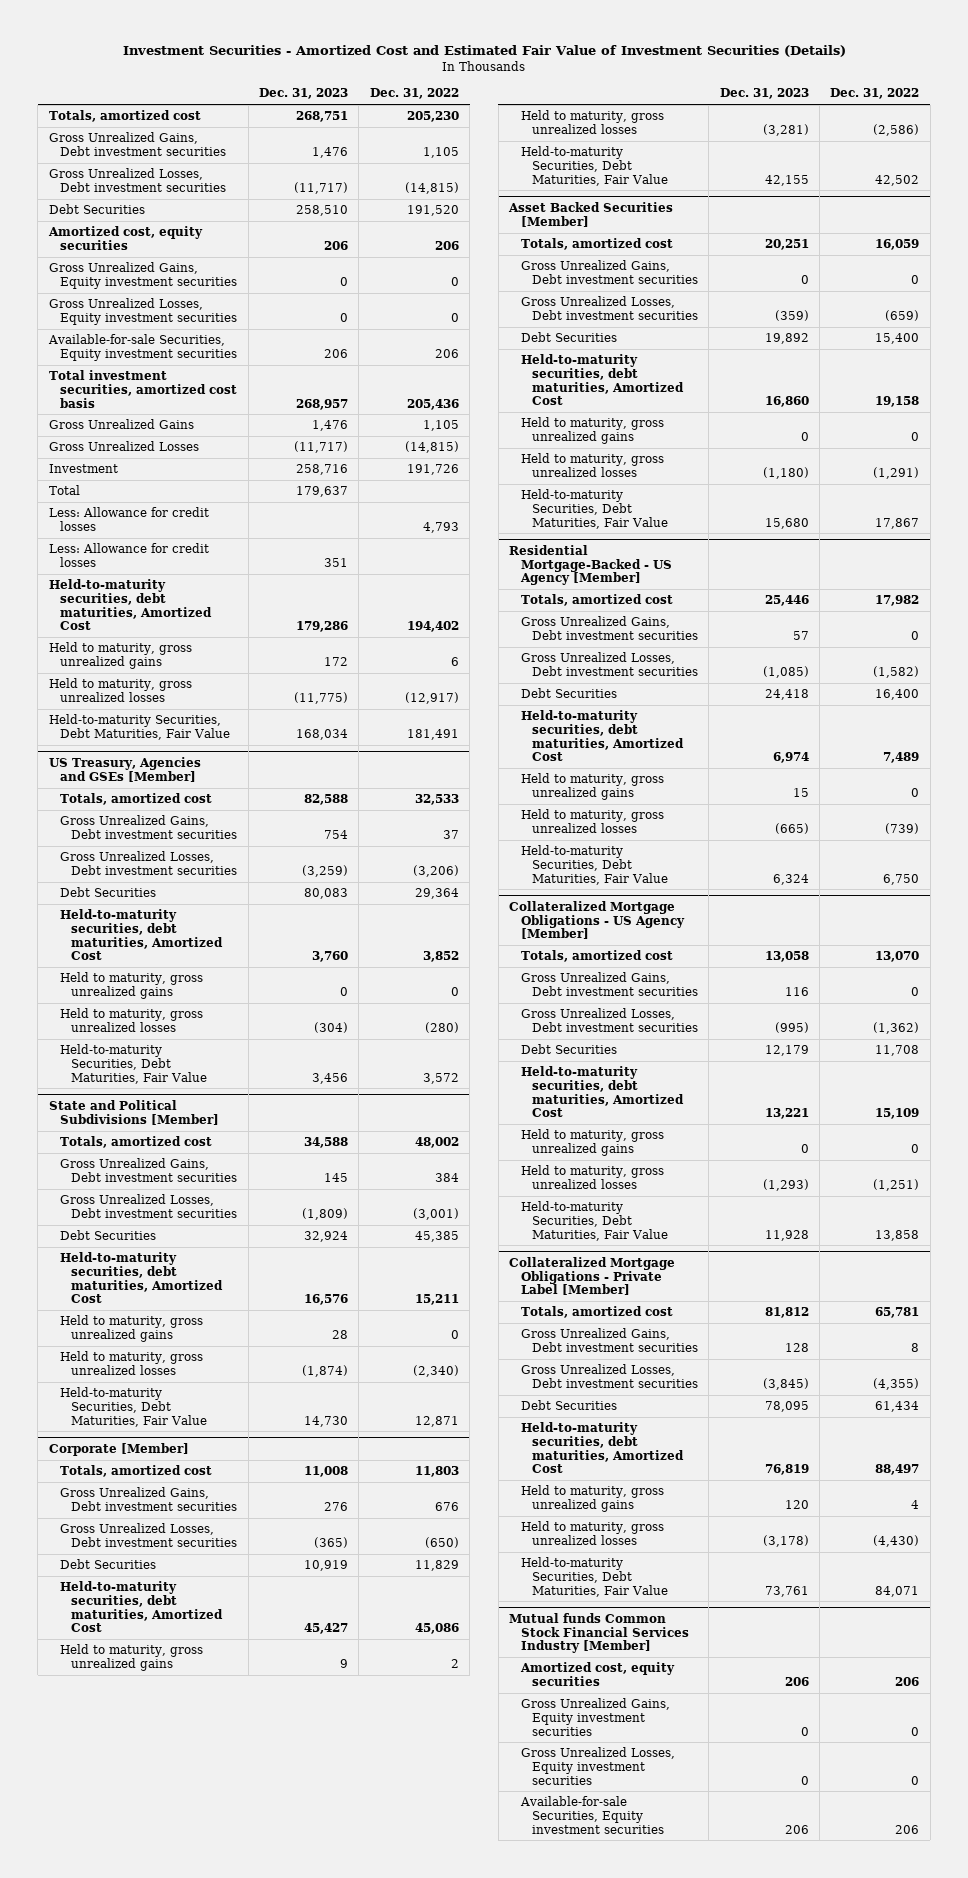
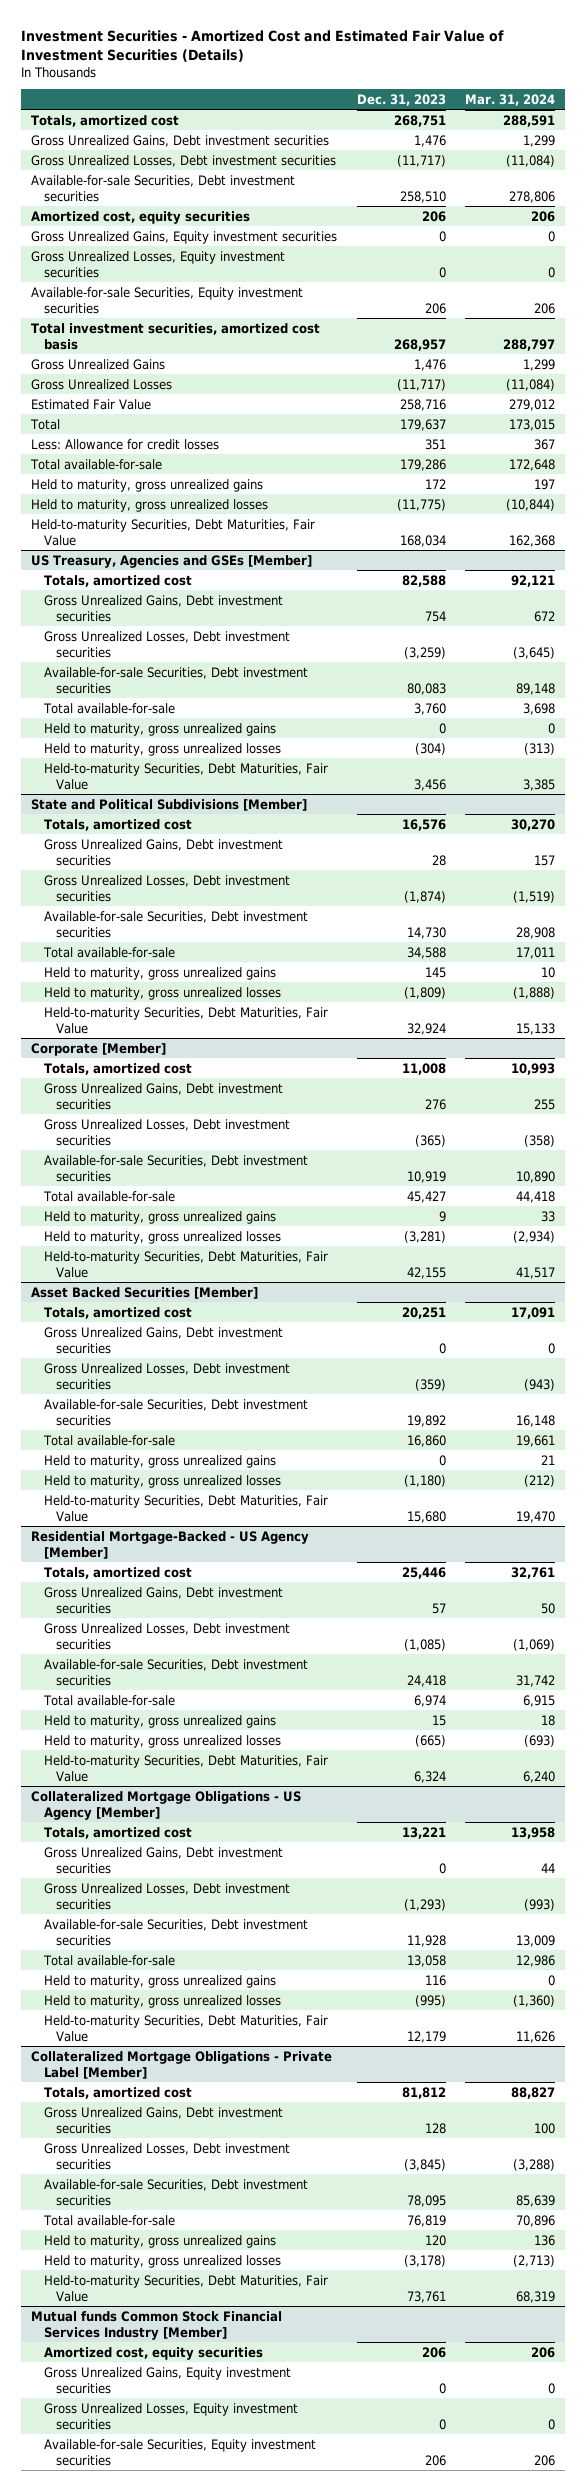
[369,88,459,100] Dec. 31, 2022 -> none
none -> [465,93,556,106] Mar. 31, 2024
[48,204,145,215] Debt Securities -> [31,174,296,202] Available-for-sale Securities, Debt investment securities
[48,464,118,474] Investment -> [31,398,152,410] Estimated Fair Value
[48,507,209,531] Less: Allowance for credit losses -> none
[48,579,212,631] Held-to-maturity securities, debt maturities, Amortized Cost -> [30,458,163,470] Total available-for-sale
[59,887,156,898] Debt Securities -> [43,666,308,694] Available-for-sale Securities, Debt investment securities
[59,909,224,961] Held-to-maturity securities, debt maturities, Amortized Cost -> [42,702,175,714] Total available-for-sale
[59,1252,224,1304] Held-to-maturity securities, debt maturities, Amortized Cost -> none
[304,1137,349,1149] 34,588 -> [401,818,446,831] 16,576
[324,1172,349,1182] 145 -> [431,854,446,866] 28
[302,1207,349,1220] (1,809) -> [403,890,446,903] (1,874)
[59,1230,156,1241] Debt Securities -> [43,910,308,938] Available-for-sale Securities, Debt investment securities
[304,1231,349,1243] 32,924 -> [406,926,446,939] 14,730
none -> [42,946,175,958] Total available-for-sale
[332,1329,349,1339] 28 -> [424,966,446,978] 145
[302,1364,349,1377] (1,874) -> [403,986,446,999] (1,809)
[304,1415,349,1427] 14,730 -> [406,1022,446,1035] 32,924
[59,1559,156,1570] Debt Securities -> [43,1154,308,1182] Available-for-sale Securities, Debt investment securities
[59,1581,224,1633] Held-to-maturity securities, debt maturities, Amortized Cost -> [42,1190,175,1202] Total available-for-sale
[520,332,617,343] Debt Securities -> [43,1398,308,1426] Available-for-sale Securities, Debt investment securities
[520,354,684,406] Held-to-maturity securities, debt maturities, Amortized Cost -> [42,1434,175,1446] Total available-for-sale
[520,688,617,699] Debt Securities -> [43,1658,308,1686] Available-for-sale Securities, Debt investment securities
[520,710,684,762] Held-to-maturity securities, debt maturities, Amortized Cost -> [42,1694,175,1706] Total available-for-sale
[520,1066,684,1118] Held-to-maturity securities, debt maturities, Amortized Cost -> none
[764,951,809,963] 13,058 -> [401,1826,446,1839] 13,221
[784,986,809,996] 116 -> [438,1862,446,1874] 0
[774,1021,809,1033] (995) -> [403,1898,446,1911] (1,293)
[520,1044,617,1055] Debt Securities -> [43,1918,308,1946] Available-for-sale Securities, Debt investment securities
[764,1045,809,1057] 12,179 -> [406,1934,446,1947] 11,928
none -> [42,1954,175,1966] Total available-for-sale
[800,1143,809,1153] 0 -> [424,1974,446,1986] 116
[762,1178,809,1191] (1,293) -> [414,1994,446,2007] (995)
[764,1229,809,1241] 11,928 -> [406,2030,446,2043] 12,179
[520,1400,617,1411] Debt Securities -> [43,2178,308,2206] Available-for-sale Securities, Debt investment securities
[520,1422,684,1474] Held-to-maturity securities, debt maturities, Amortized Cost -> [42,2214,175,2226] Total available-for-sale

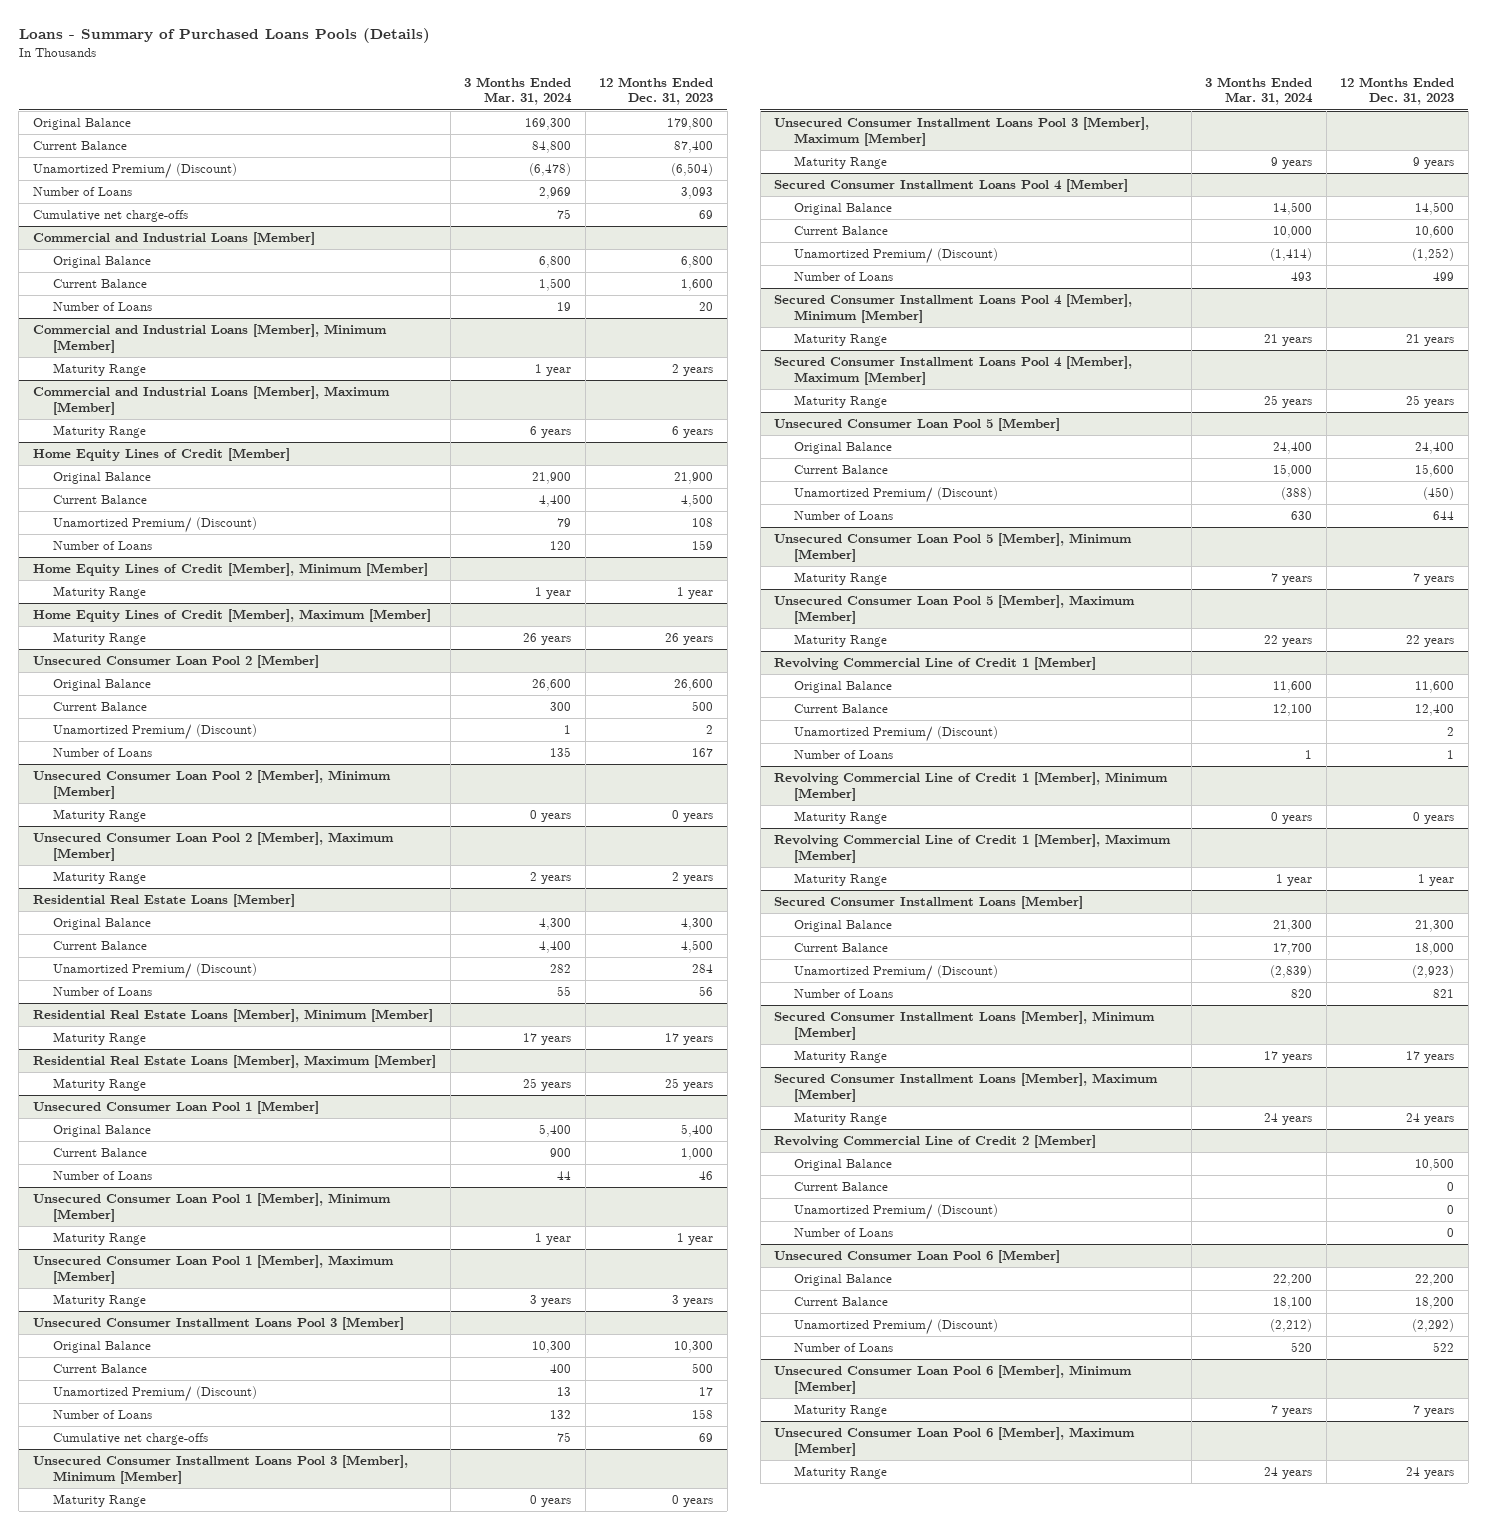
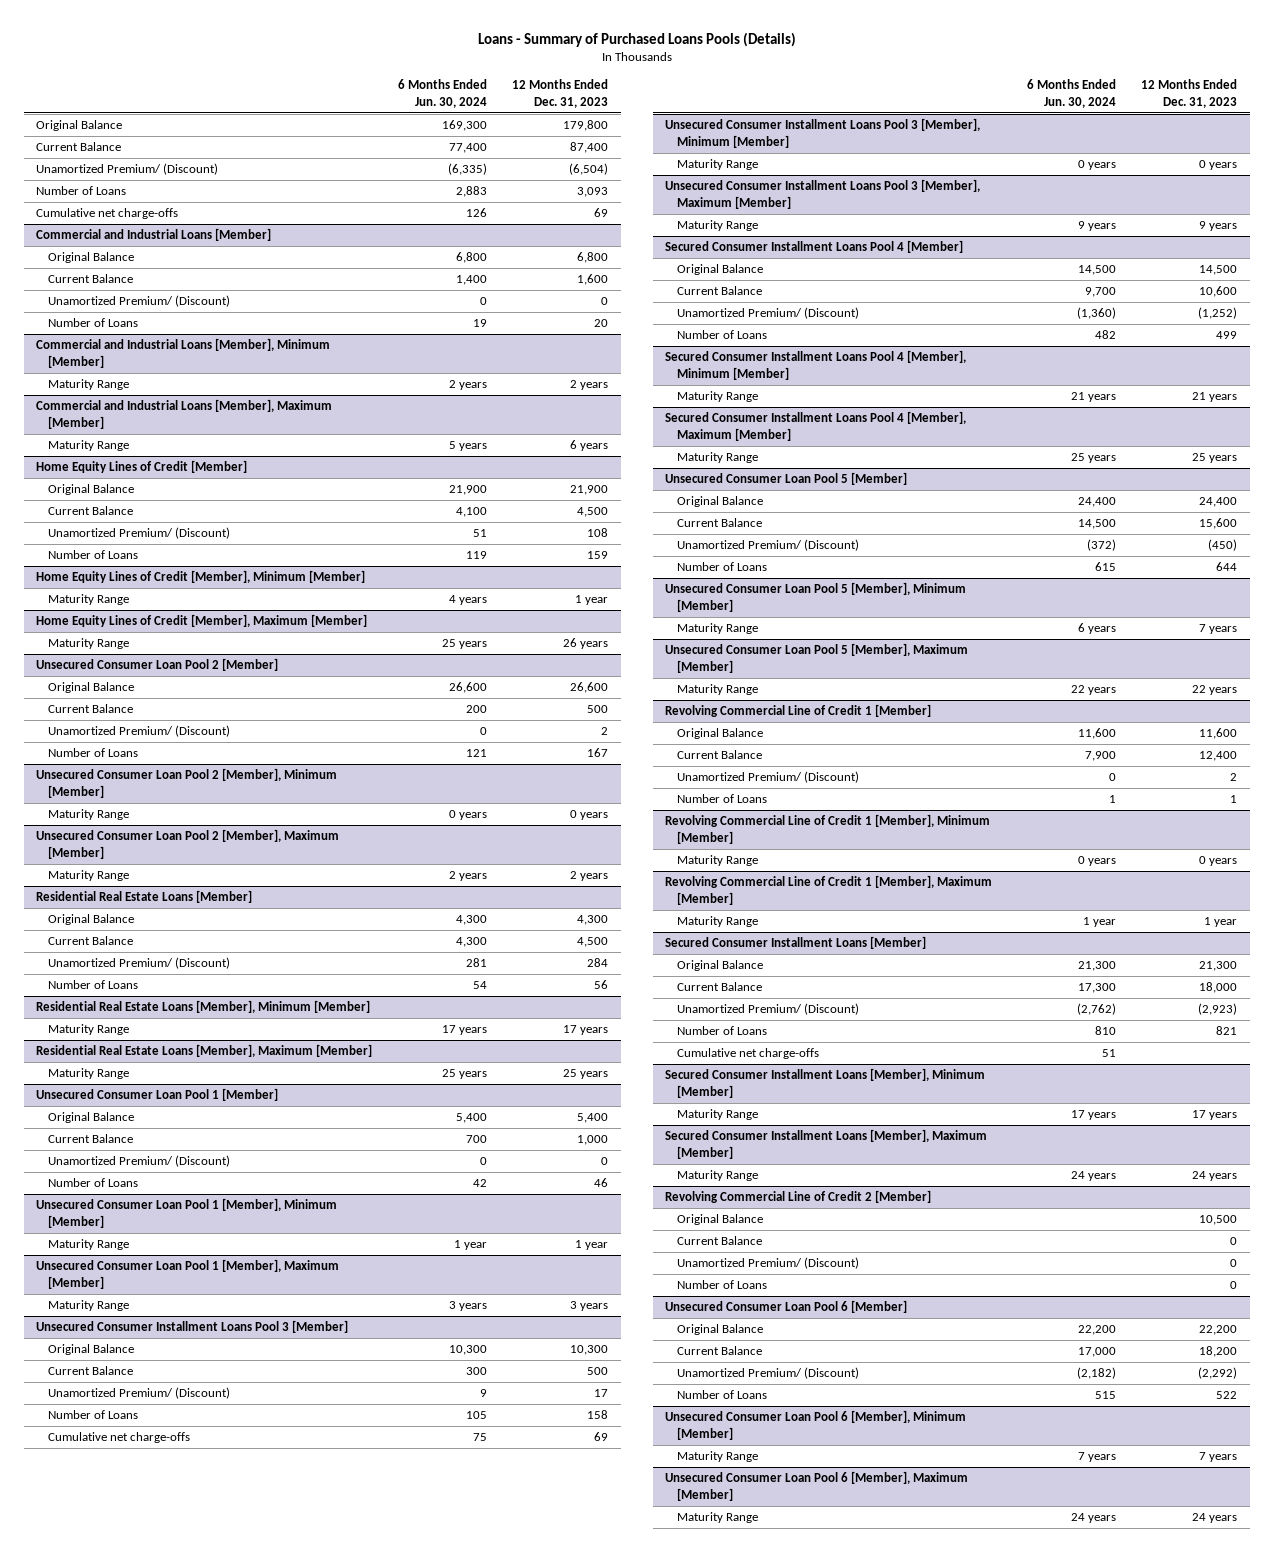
[464,76,573,106] 3 Months Ended Mar. 31, 2024 -> none
none -> [397,79,487,108] 6 Months Ended Jun. 30, 2024
none -> [47,295,230,308] Unamortized Premium/ (Discount)
none -> [47,1155,230,1168] Unamortized Premium/ (Discount)
none -> [676,1048,819,1060] Cumulative net charge-offs

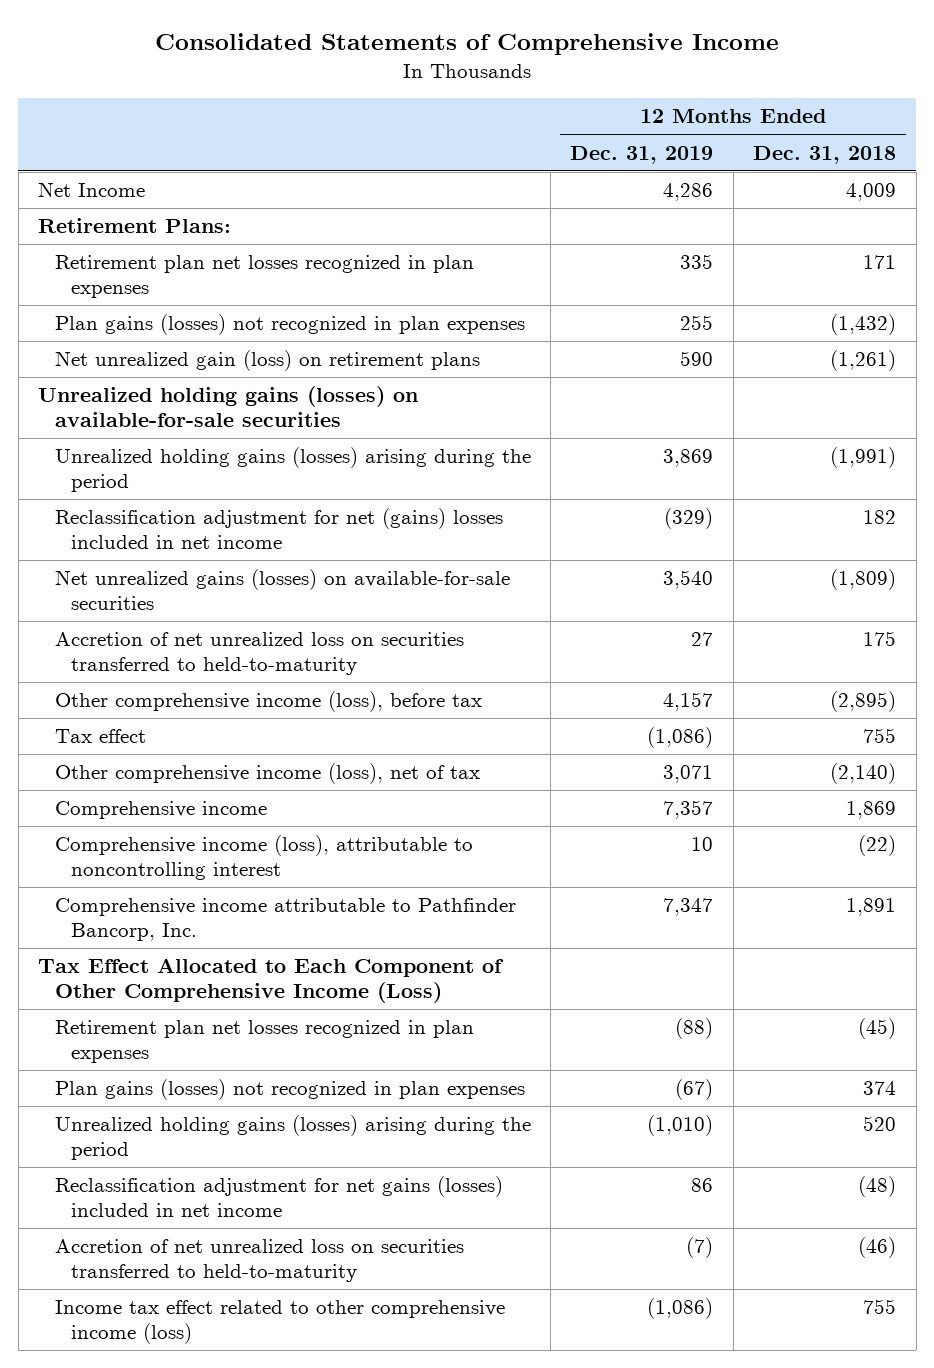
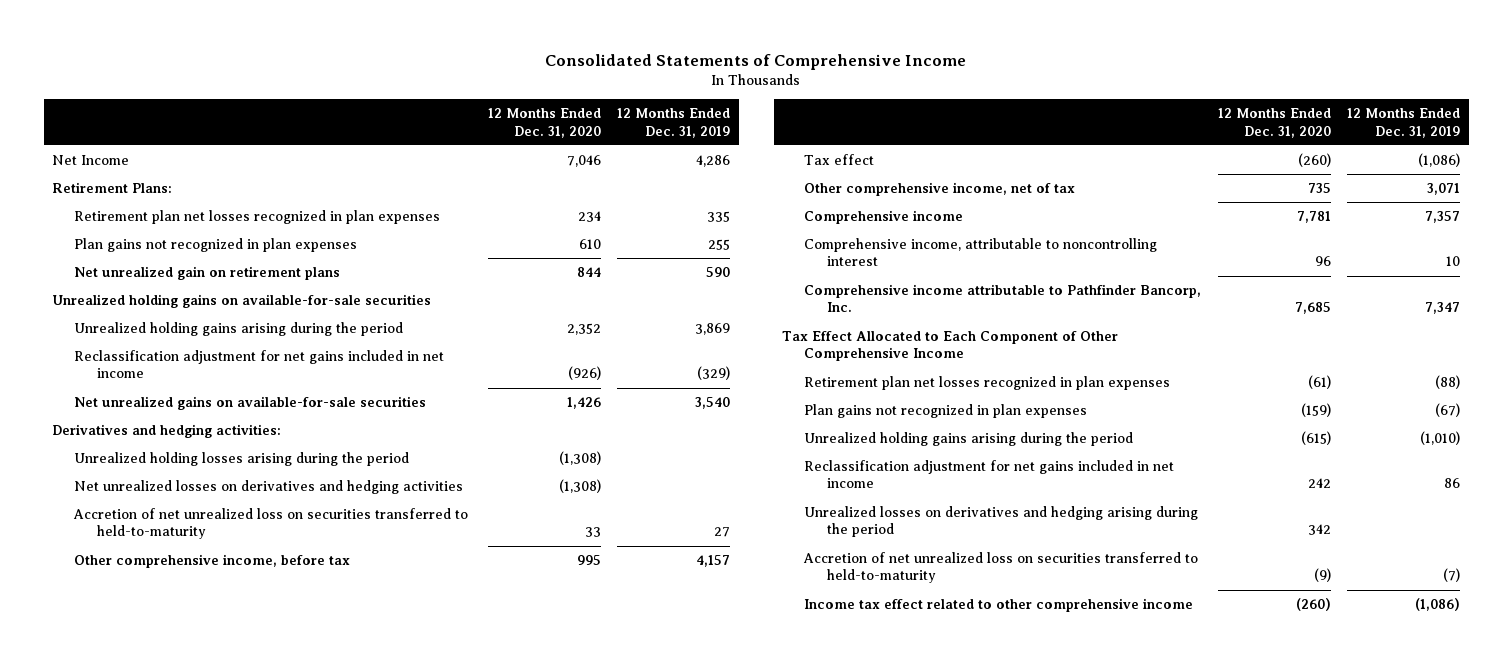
[753,145,897,164] Dec. 31, 2018 -> none
none -> [487,108,601,138] 12 Months Ended Dec. 31, 2020
[54,314,525,336] Plan gains (losses) not recognized in plan expenses -> [74,238,358,253] Plan gains not recognized in plan expenses
[54,350,480,372] Net unrealized gain (loss) on retirement plans -> [74,266,341,281] Net unrealized gain on retirement plans
[38,386,419,428] Unrealized holding gains (losses) on available-for-sale securities -> [52,294,432,309] Unrealized holding gains on available-for-sale securities
[54,447,531,493] Unrealized holding gains (losses) arising during the period -> [74,322,404,337] Unrealized holding gains arising during the period
[54,508,503,550] Reclassification adjustment for net (gains) losses included in net income -> [74,350,445,379] Reclassification adjustment for net gains included in net income
[54,569,510,611] Net unrealized gains (losses) on available-for-sale securities -> [74,396,427,411] Net unrealized gains on available-for-sale securities
none -> [52,424,282,439] Derivatives and hedging activities:
none -> [74,452,410,467] Unrealized holding losses arising during the period
none -> [74,480,464,495] Net unrealized losses on derivatives and hedging activities
[54,691,482,713] Other comprehensive income (loss), before tax -> [74,554,351,569] Other comprehensive income, before tax
[54,763,480,785] Other comprehensive income (loss), net of tax -> [804,182,1076,197] Other comprehensive income, net of tax
[54,835,473,881] Comprehensive income (loss), attributable to noncontrolling interest -> [804,238,1158,267] Comprehensive income, attributable to noncontrolling interest
[38,958,505,1004] Tax Effect Allocated to Each Component of Other Comprehensive Income (Loss) -> [782,331,1119,362] Tax Effect Allocated to Each Component of Other Comprehensive Income
[54,1079,525,1101] Plan gains (losses) not recognized in plan expenses -> [804,404,1088,419] Plan gains not recognized in plan expenses
[54,1115,531,1161] Unrealized holding gains (losses) arising during the period -> [804,432,1134,447] Unrealized holding gains arising during the period
[54,1176,503,1218] Reclassification adjustment for net gains (losses) included in net income -> [804,460,1175,489] Reclassification adjustment for net gains included in net income
none -> [804,506,1199,538] Unrealized losses on derivatives and hedging arising during the period
[54,1300,505,1345] Income tax effect related to other comprehensive income (loss) -> [804,598,1194,613] Income tax effect related to other comprehensive income

